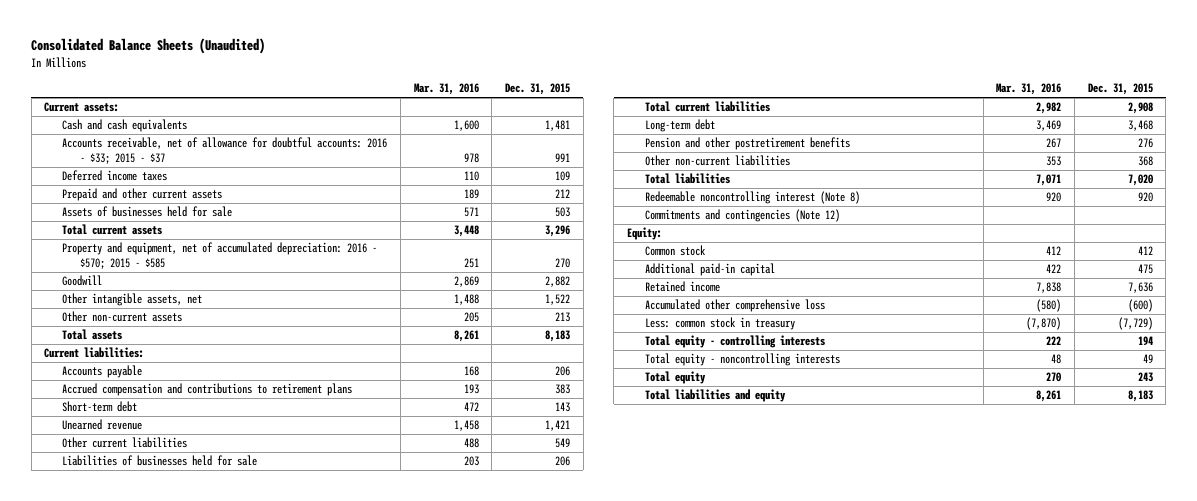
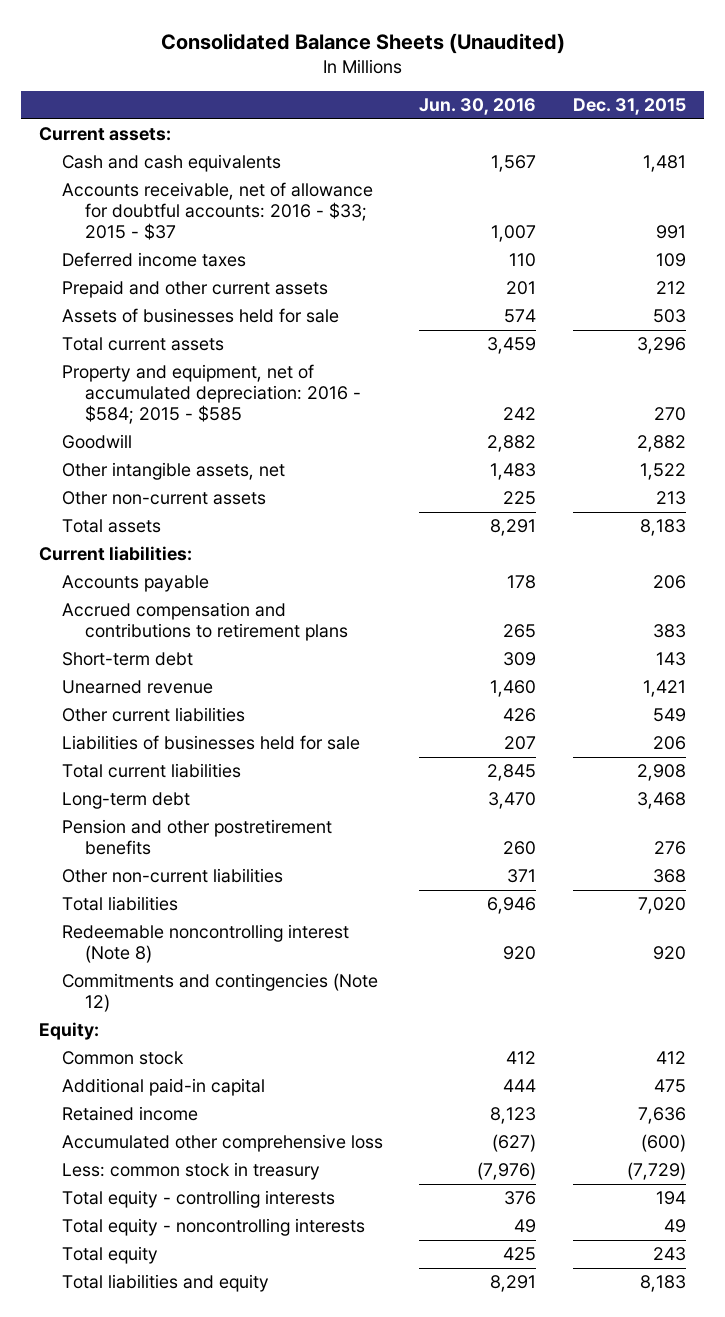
[413,83,479,96] Mar. 31, 2016 -> none
none -> [419,98,537,116] Jun. 30, 2016
[62,242,378,270] Property and equipment, net of accumulated depreciation: 2016 - $570; 2015 - $585 -> [61,364,361,424] Property and equipment, net of accumulated depreciation: 2016 - $584; 2015 - $585

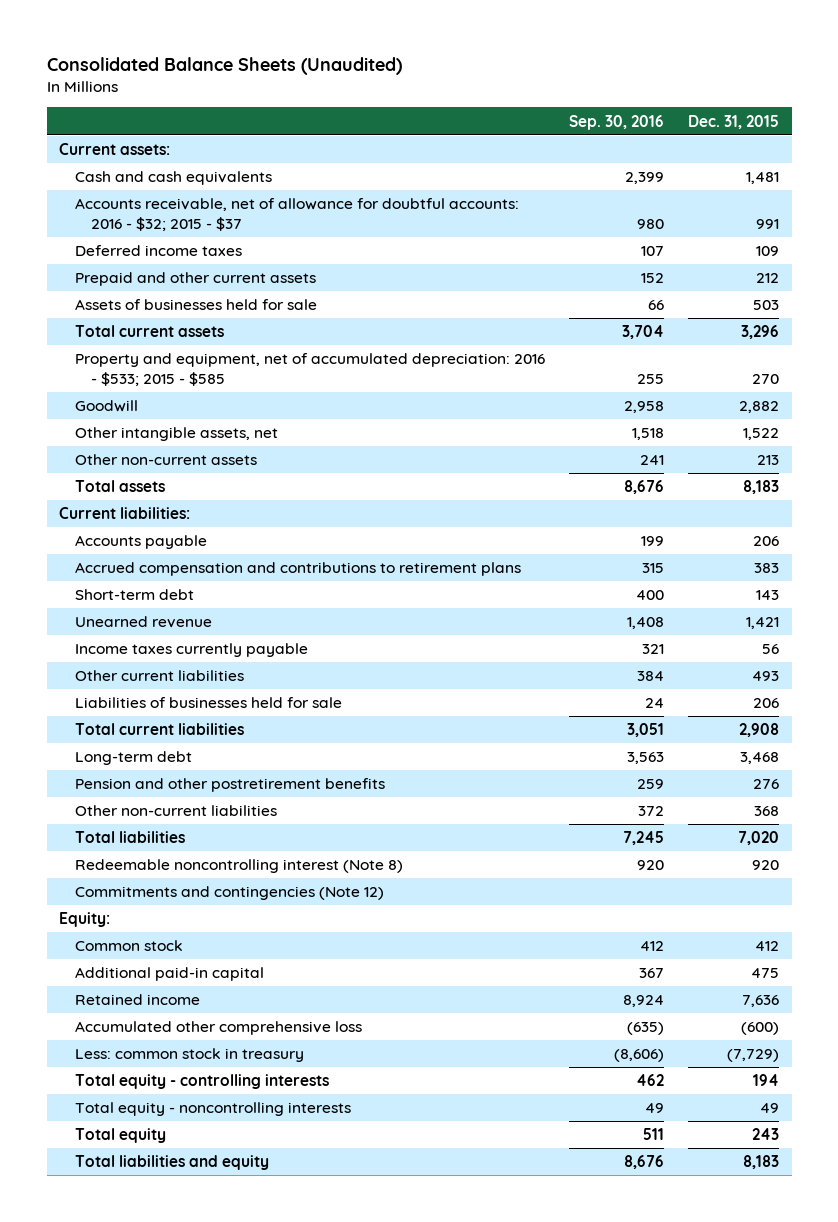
[419,98,537,116] Jun. 30, 2016 -> none
none -> [569,114,665,130] Sep. 30, 2016
[61,182,373,240] Accounts receivable, net of allowance for doubtful accounts: 2016 - $33; 2015 - $37 -> [74,198,519,232] Accounts receivable, net of allowance for doubtful accounts: 2016 - $32; 2015 - $37
[61,364,361,424] Property and equipment, net of accumulated depreciation: 2016 - $584; 2015 - $585 -> [74,353,545,387] Property and equipment, net of accumulated depreciation: 2016 - $533; 2015 - $585
none -> [74,643,308,658] Income taxes currently payable
[653,708,687,723] 549 -> [752,671,780,682] 493

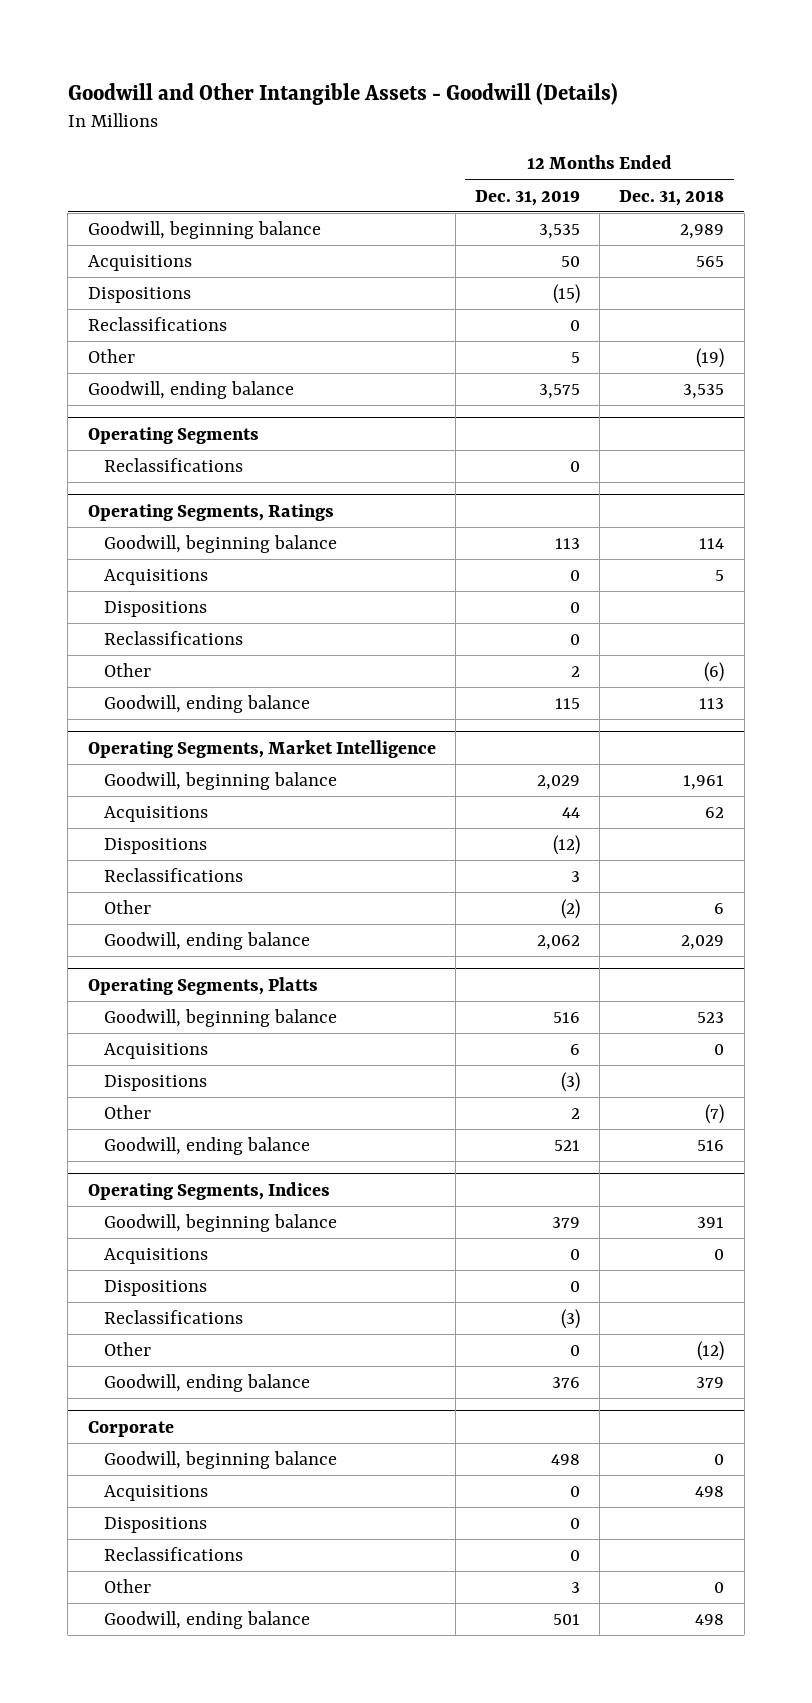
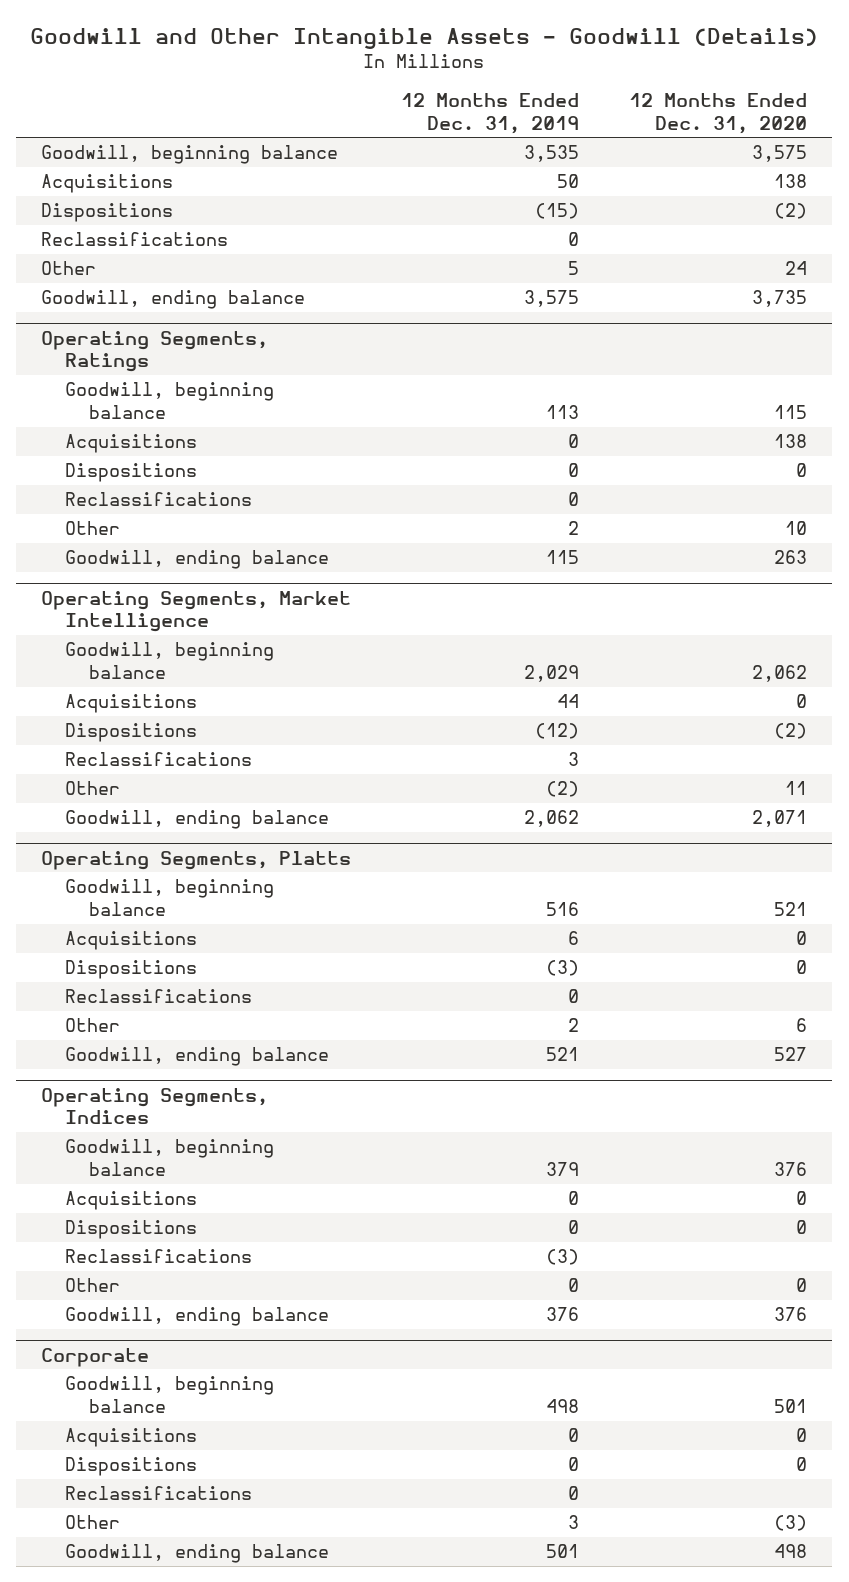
[619,189,725,206] Dec. 31, 2018 -> none
none -> [629,92,808,134] 12 Months Ended Dec. 31, 2020
[87,426,259,444] Operating Segments -> none
[104,457,244,472] Reclassifications -> none
none -> [65,989,253,1004] Reclassifications

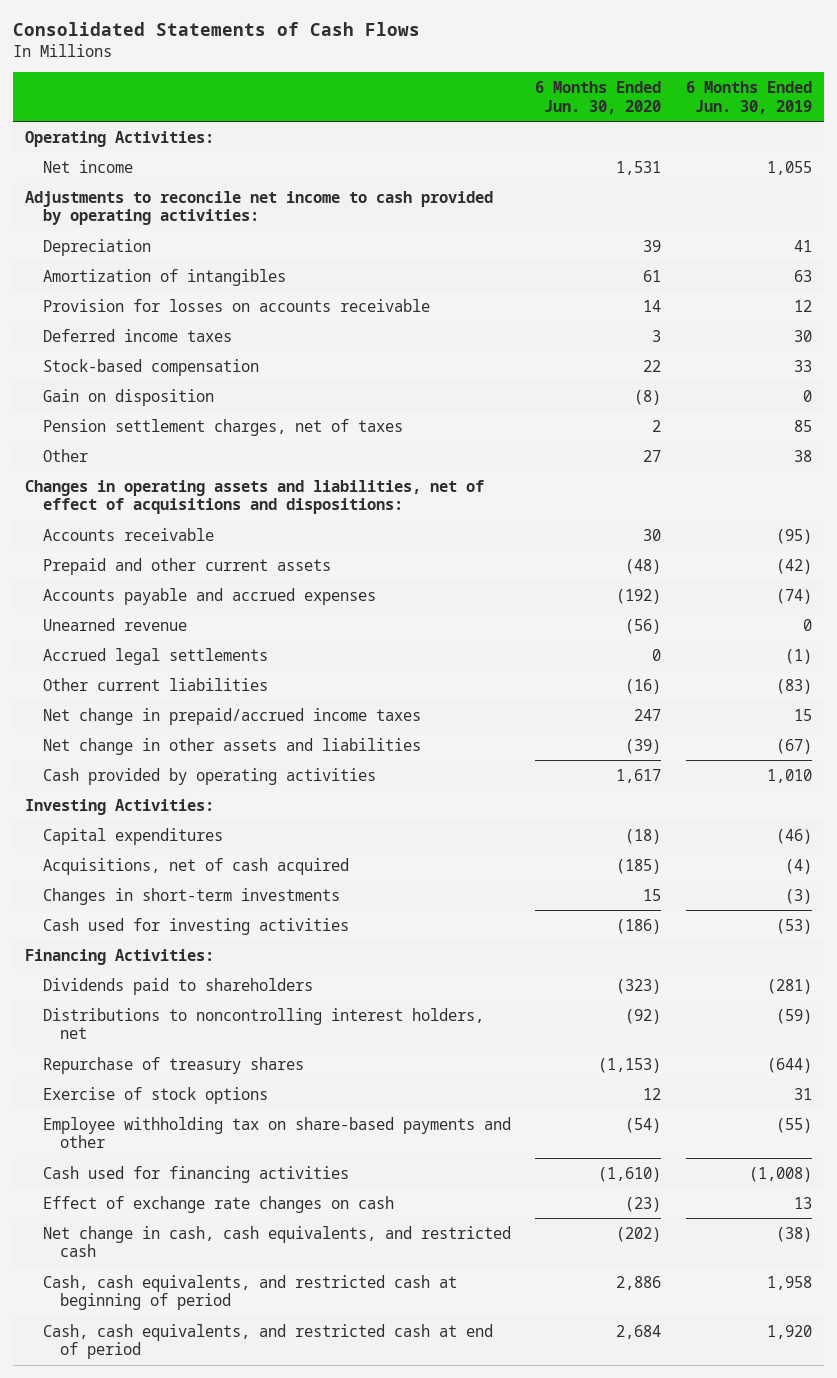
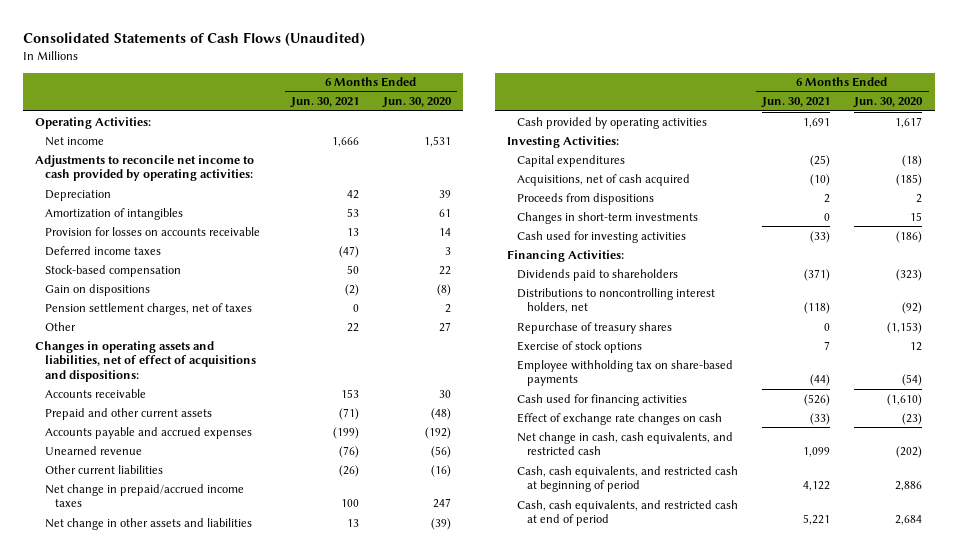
[12,22,420,37] Consolidated Statements of Cash Flows -> [23,31,366,46] Consolidated Statements of Cash Flows (Unaudited)
[685,80,812,114] 6 Months Ended Jun. 30, 2019 -> none
none -> [289,97,359,109] Jun. 30, 2021
[42,388,214,406] Gain on disposition -> [45,283,151,296] Gain on dispositions
[42,647,268,665] Accrued legal settlements -> none
none -> [516,192,654,205] Proceeds from dispositions
[42,1116,511,1149] Employee withholding tax on share-based payments and other -> [516,359,733,387] Employee withholding tax on share-based payments

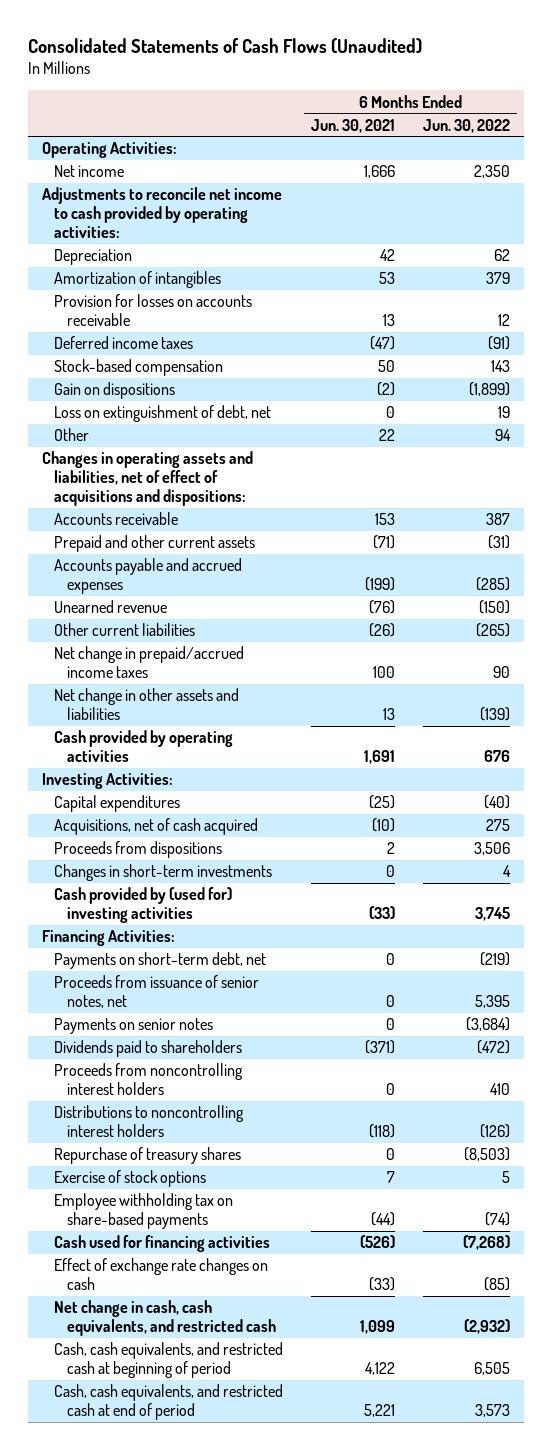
[381,97,452,109] Jun. 30, 2020 -> none
none -> [422,118,510,133] Jun. 30, 2022
[45,302,253,315] Pension settlement charges, net of taxes -> none
none -> [54,405,272,423] Loss on extinguishment of debt, net
[516,230,686,243] Cash used for investing activities -> [54,887,233,924] Cash provided by (used for) investing activities
none -> [54,952,267,970] Payments on short-term debt, net
none -> [54,975,260,1009] Proceeds from issuance of senior notes, net
none -> [54,1018,214,1035] Payments on senior notes
none -> [54,1063,244,1096] Proceeds from noncontrolling interest holders
[516,287,715,314] Distributions to noncontrolling interest holders, net -> [54,1105,245,1138] Distributions to noncontrolling interest holders

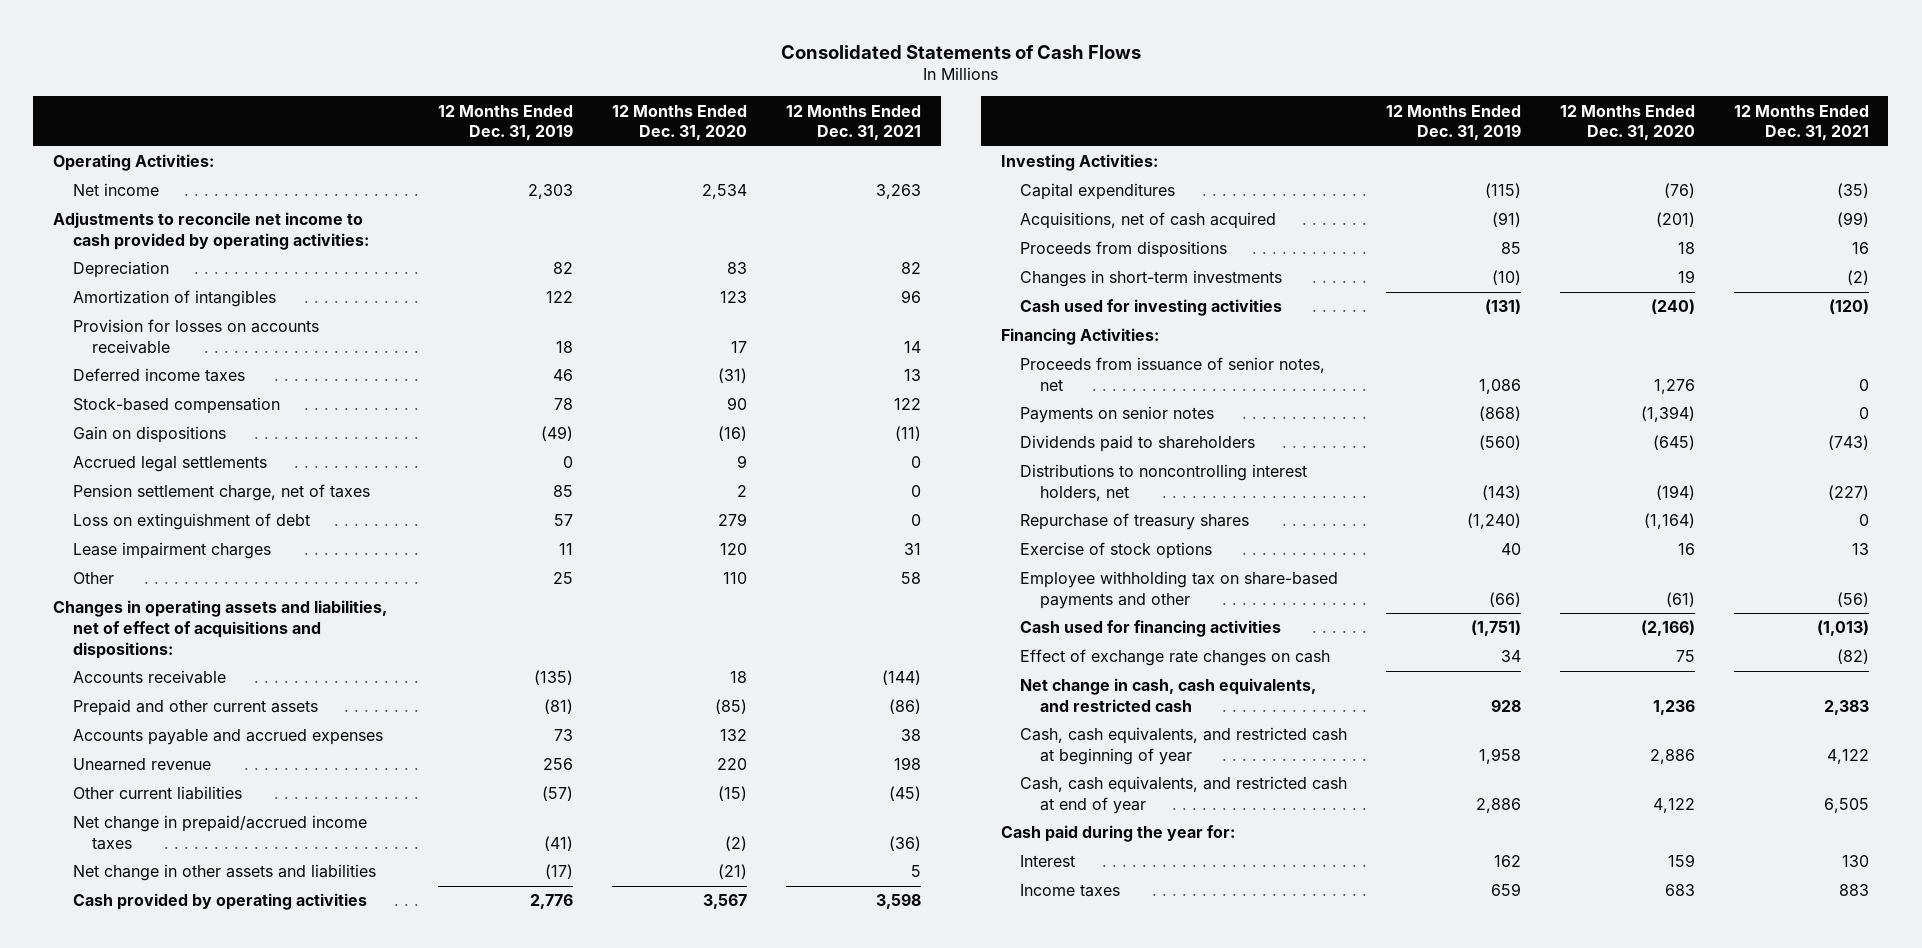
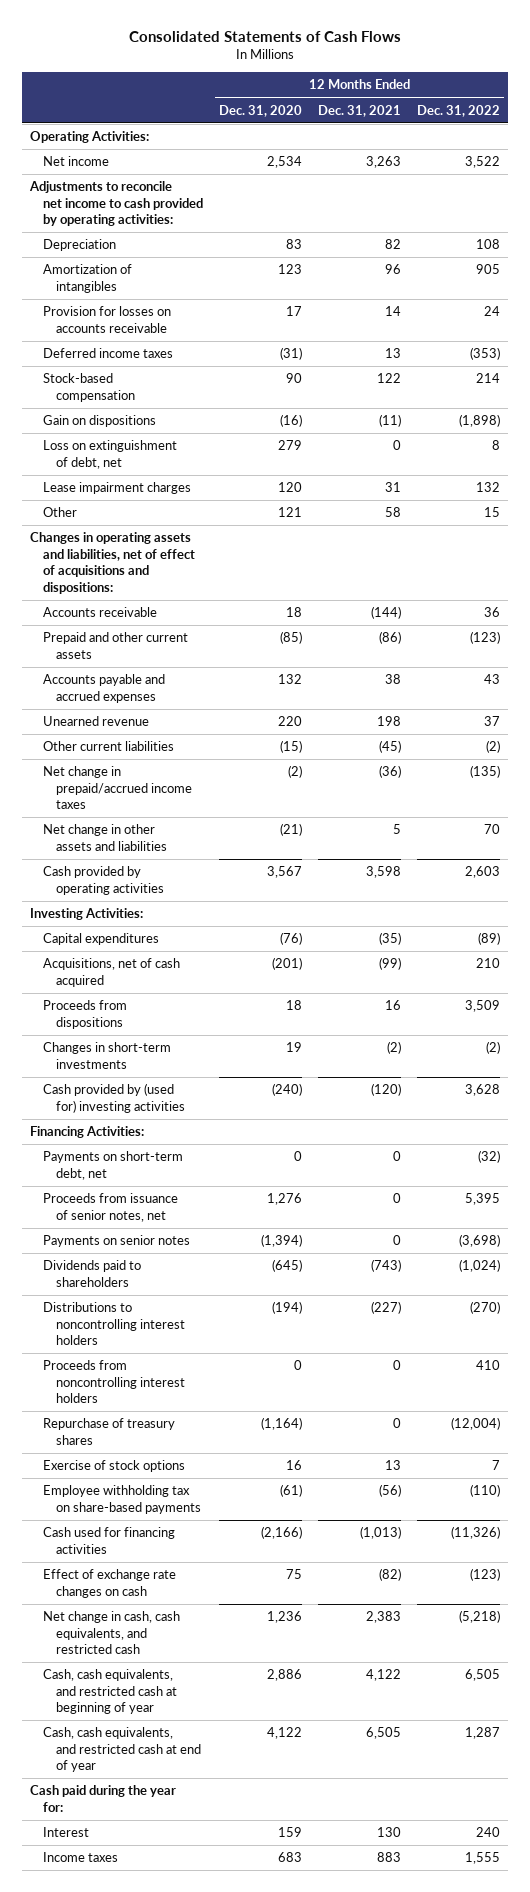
[438,104,574,141] 12 Months Ended Dec. 31, 2019 -> none
none -> [417,104,501,117] Dec. 31, 2022
[72,456,267,473] Accrued legal settlements -> none
[72,484,370,502] Pension settlement charge, net of taxes -> none
[72,513,310,531] Loss on extinguishment of debt -> [42,440,177,469] Loss on extinguishment of debt, net
[723,572,748,585] 110 -> [278,507,303,518] 121
[1020,299,1283,317] Cash used for investing activities -> [42,1083,185,1113] Cash provided by (used for) investing activities
none -> [42,1151,183,1180] Payments on short-term debt, net
[1020,464,1308,501] Distributions to noncontrolling interest holders, net -> [42,1302,185,1346] Distributions to noncontrolling interest holders
none -> [42,1360,185,1404] Proceeds from noncontrolling interest holders
[1020,571,1339,609] Employee withholding tax on share-based payments and other -> [42,1485,201,1514] Employee withholding tax on share-based payments

